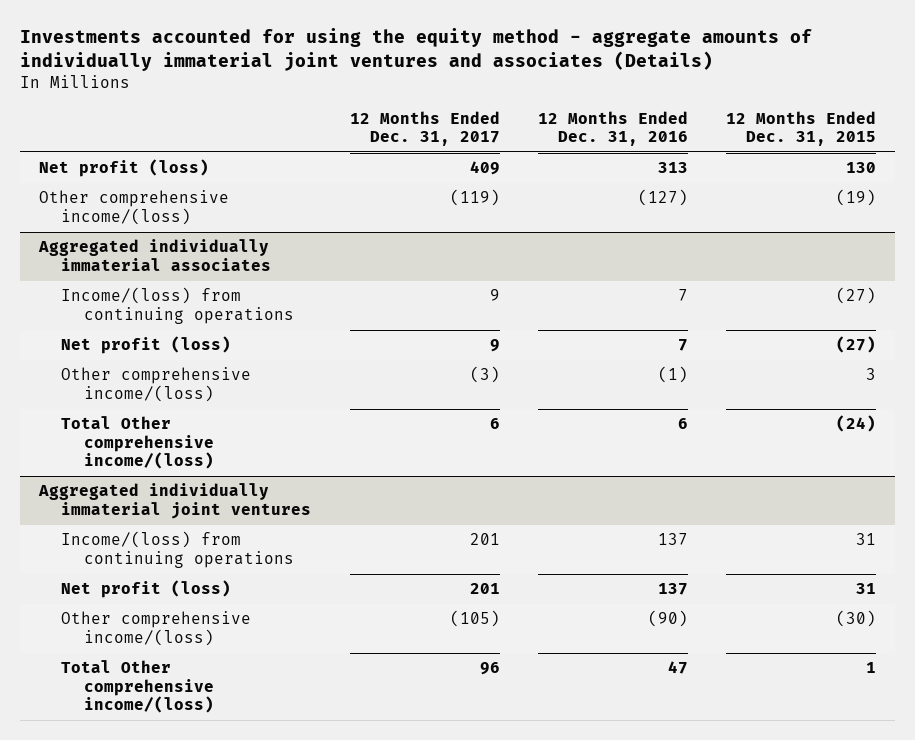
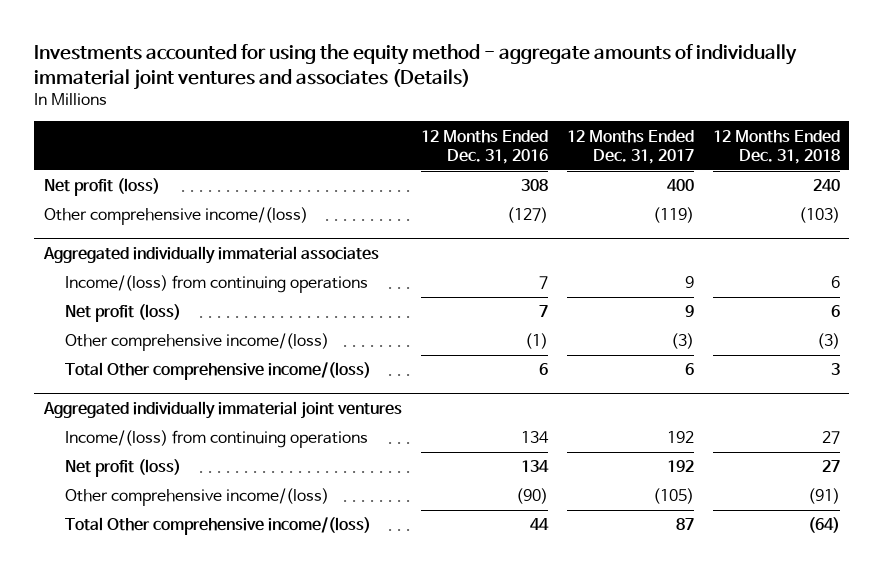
[725,110,876,147] 12 Months Ended Dec. 31, 2015 -> none
none -> [712,129,840,164] 12 Months Ended Dec. 31, 2018
[469,161,500,176] 409 -> [666,179,694,192] 400
[657,162,688,174] 313 -> [520,179,548,192] 308
[469,533,500,546] 201 -> [666,431,694,444] 192
[657,533,688,546] 137 -> [520,431,549,444] 134
[469,583,500,595] 201 -> [666,460,694,473] 192
[657,583,688,596] 137 -> [520,460,549,473] 134
[479,662,500,676] 96 -> [675,518,694,531] 87
[667,661,688,675] 47 -> [529,518,549,531] 44

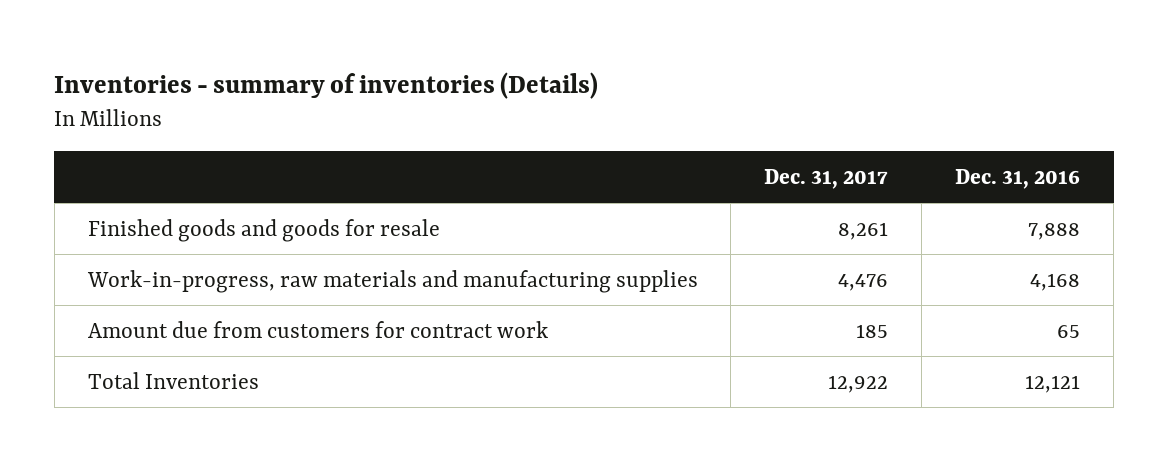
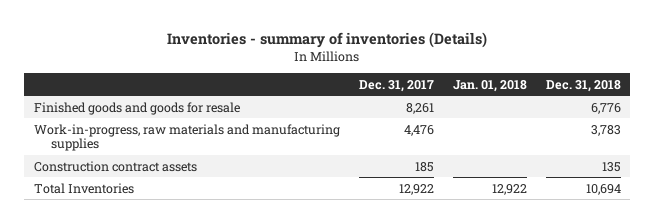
[955,168,1081,189] Dec. 31, 2016 -> none
none -> [452,79,527,92] Jan. 01, 2018
none -> [545,79,621,92] Dec. 31, 2018
[87,320,548,338] Amount due from customers for contract work -> [33,160,197,172] Construction contract assets

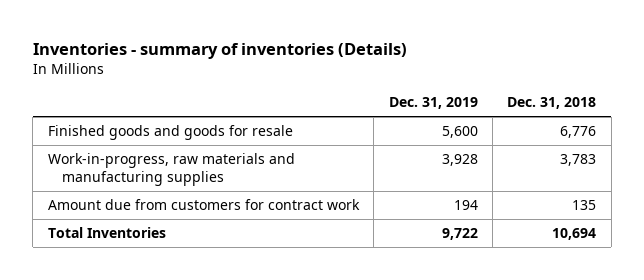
[358,79,434,92] Dec. 31, 2017 -> none
[452,79,527,92] Jan. 01, 2018 -> none
none -> [388,97,478,110] Dec. 31, 2019
[33,160,197,172] Construction contract assets -> [47,199,360,211] Amount due from customers for contract work

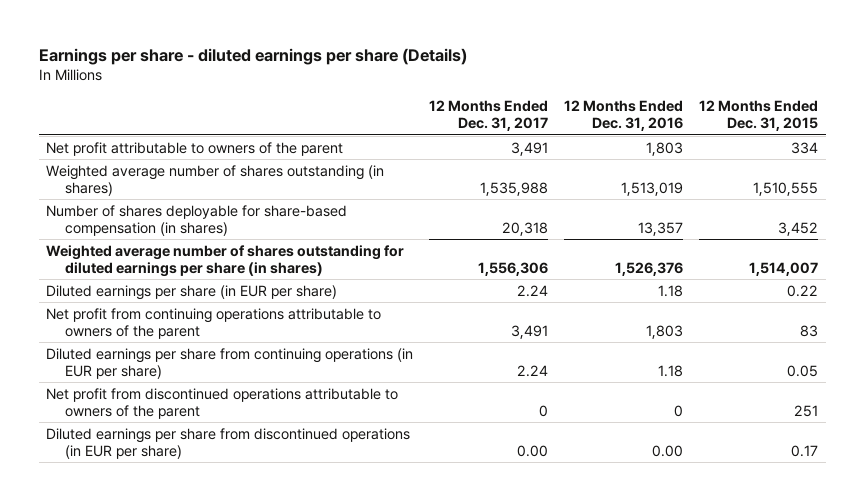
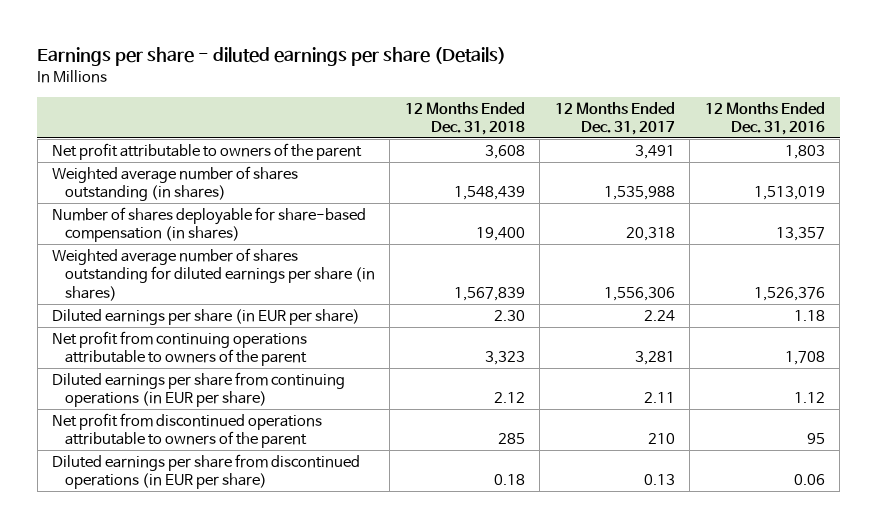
[699,99,819,132] 12 Months Ended Dec. 31, 2015 -> none
none -> [404,101,525,136] 12 Months Ended Dec. 31, 2018
[511,324,549,339] 3,491 -> [634,351,675,366] 3,281
[646,324,684,339] 1,803 -> [784,351,825,366] 1,708
[517,364,549,377] 2.24 -> [643,392,675,404] 2.11
[658,364,684,377] 1.18 -> [793,392,825,404] 1.12
[539,404,549,417] 0 -> [647,433,675,445] 210
[674,404,684,417] 0 -> [806,433,825,445] 95
[517,444,549,457] 0.00 -> [643,474,675,486] 0.13
[652,444,684,457] 0.00 -> [793,474,825,486] 0.06

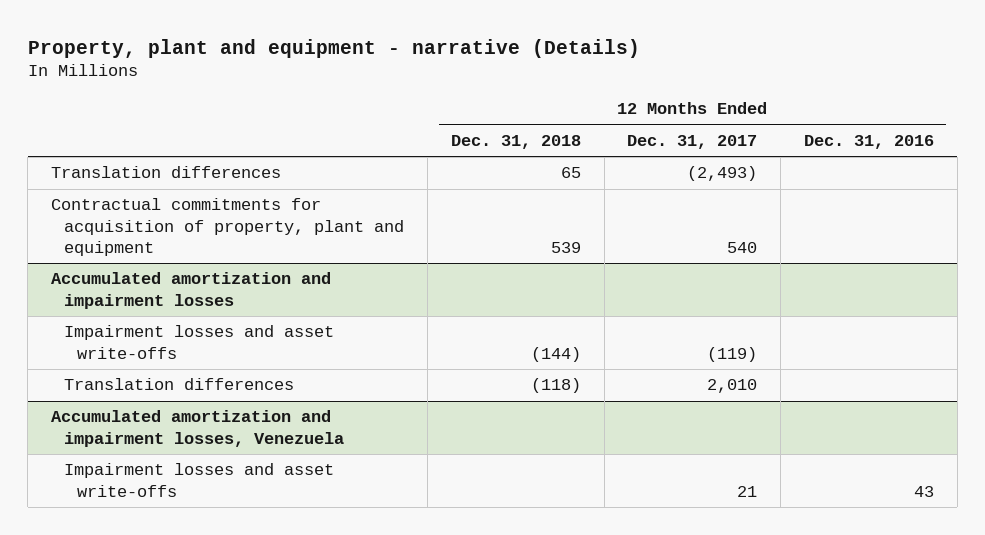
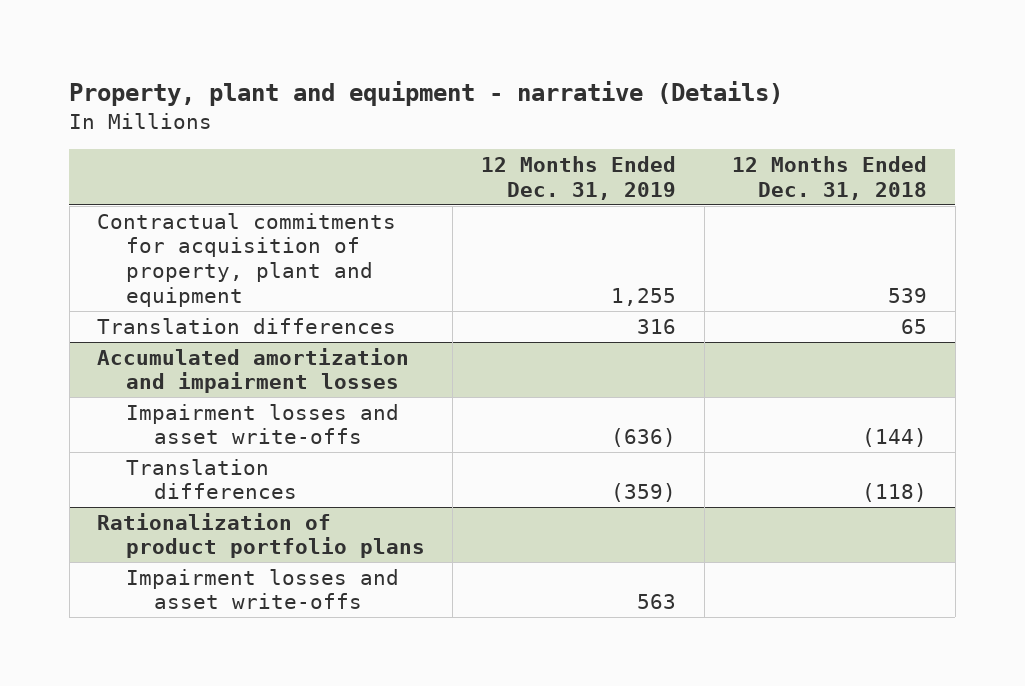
[627,134,758,149] Dec. 31, 2017 -> none
[804,134,935,149] Dec. 31, 2016 -> none
none -> [481,156,677,200] 12 Months Ended Dec. 31, 2019
[50,166,281,179] Translation differences -> [97,317,397,334] Translation differences
[50,410,345,447] Accumulated amortization and impairment losses, Venezuela -> none
none -> [97,512,425,559] Rationalization of product portfolio plans

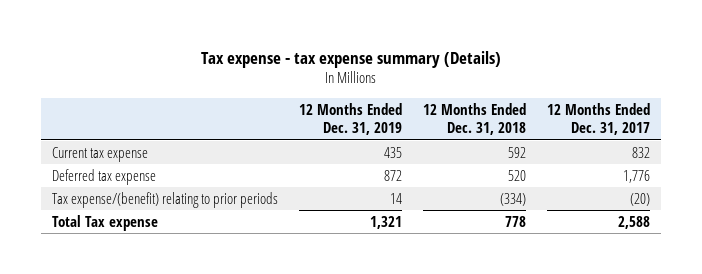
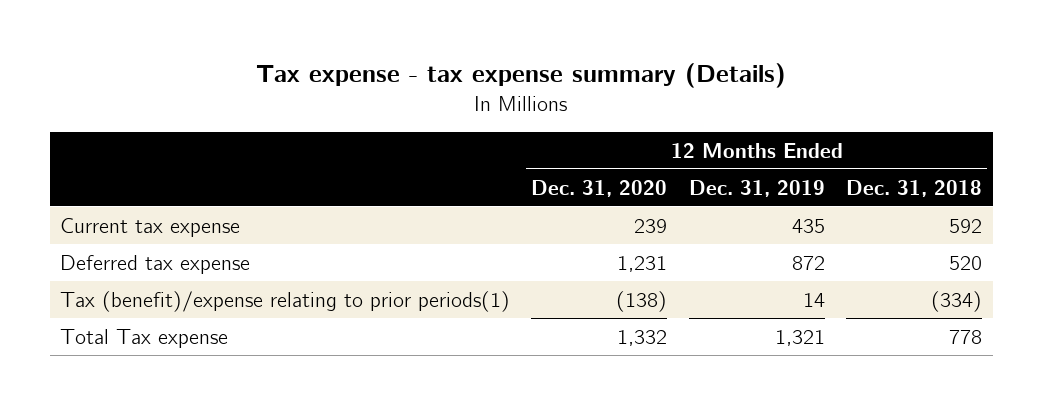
[547,102,651,136] 12 Months Ended Dec. 31, 2017 -> none
none -> [531,179,668,197] Dec. 31, 2020
[51,191,278,208] Tax expense/(benefit) relating to prior periods -> [60,290,511,312] Tax (benefit)/expense relating to prior periods(1)

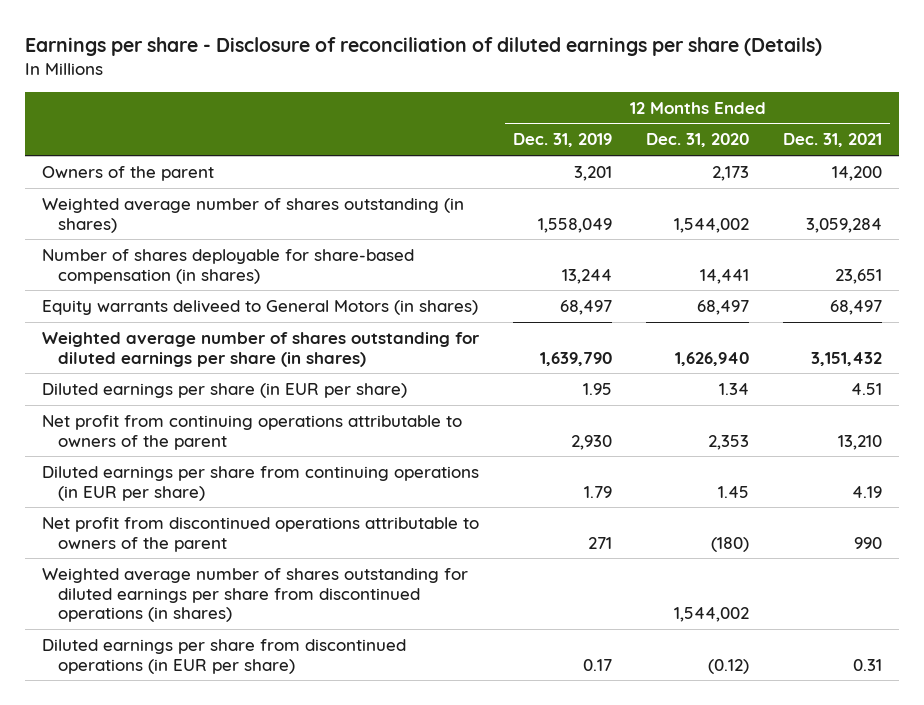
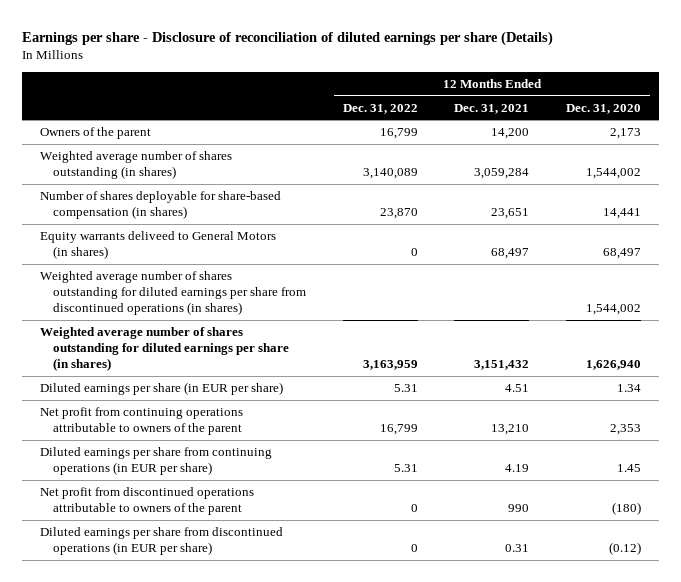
[513,133,613,148] Dec. 31, 2019 -> none
none -> [342,103,418,114] Dec. 31, 2022
[42,567,469,623] Weighted average number of shares outstanding for diluted earnings per share from discontinued operations (in shares) -> [40,270,307,315] Weighted average number of shares outstanding for diluted earnings per share from discontinued operations (in shares)

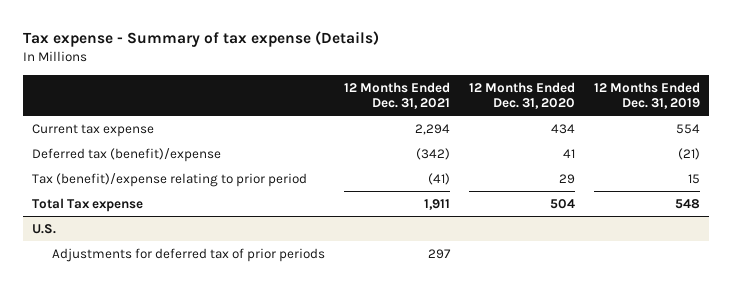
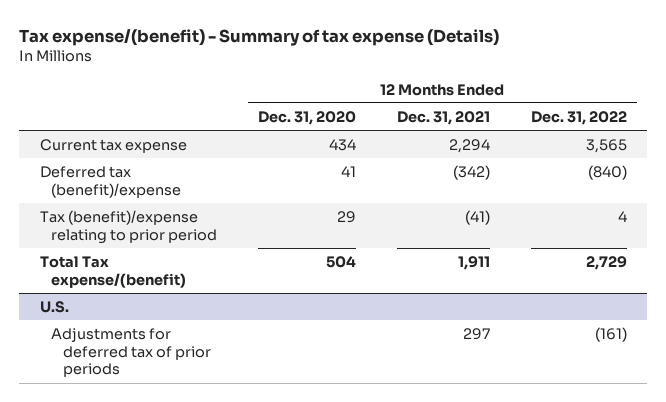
[22,31,379,48] Tax expense - Summary of tax expense (Details) -> [19,28,500,46] Tax expense/(benefit) - Summary of tax expense (Details)
[593,81,700,109] 12 Months Ended Dec. 31, 2019 -> none
none -> [530,110,627,125] Dec. 31, 2022
[32,197,144,212] Total Tax expense -> [39,255,187,288] Total Tax expense/(benefit)

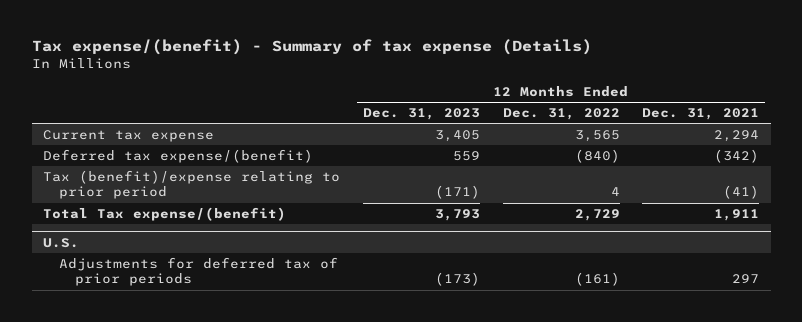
[257,110,356,125] Dec. 31, 2020 -> none
none -> [362,108,480,121] Dec. 31, 2023
[39,165,182,198] Deferred tax (benefit)/expense -> [42,149,313,164] Deferred tax expense/(benefit)

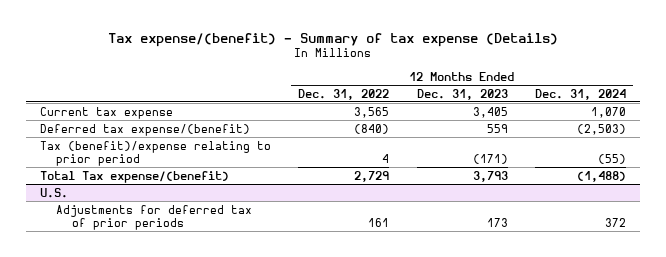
[642,108,760,121] Dec. 31, 2021 -> none
none -> [535,88,627,100] Dec. 31, 2024
[434,272,480,287] (173) -> [486,217,508,227] 173
[574,272,620,287] (161) -> [368,217,390,227] 161

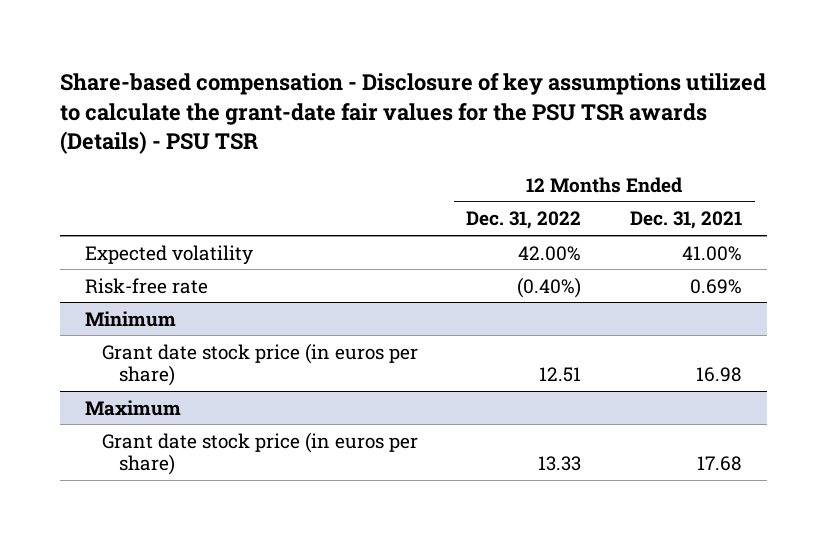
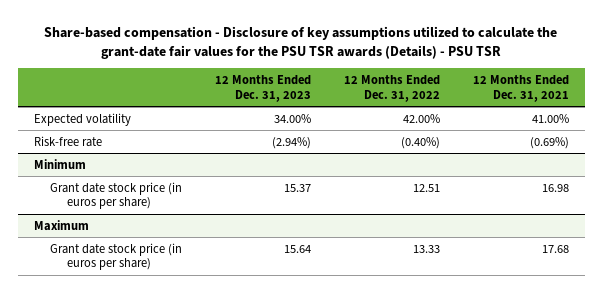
none -> [215,75,312,102] 12 Months Ended Dec. 31, 2023
[690,278,743,294] 0.69% -> [529,136,569,149] (0.69%)

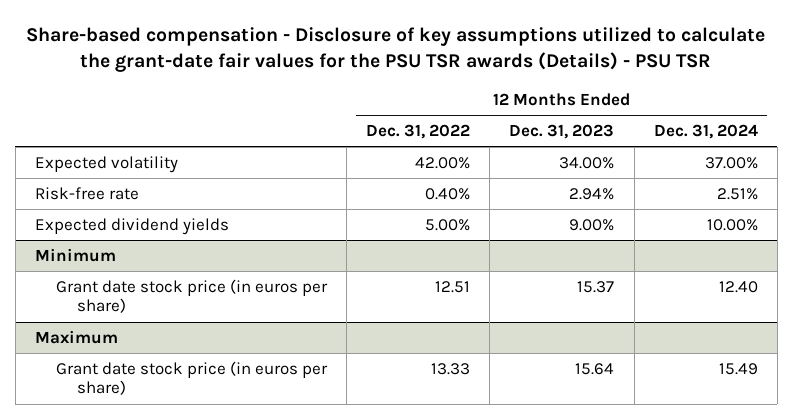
[472,75,569,102] 12 Months Ended Dec. 31, 2021 -> none
none -> [653,124,758,140] Dec. 31, 2024
[272,136,312,149] (2.94%) -> [569,187,615,200] 2.94%
[400,136,440,149] (0.40%) -> [425,187,471,200] 0.40%
none -> [34,217,229,235] Expected dividend yields

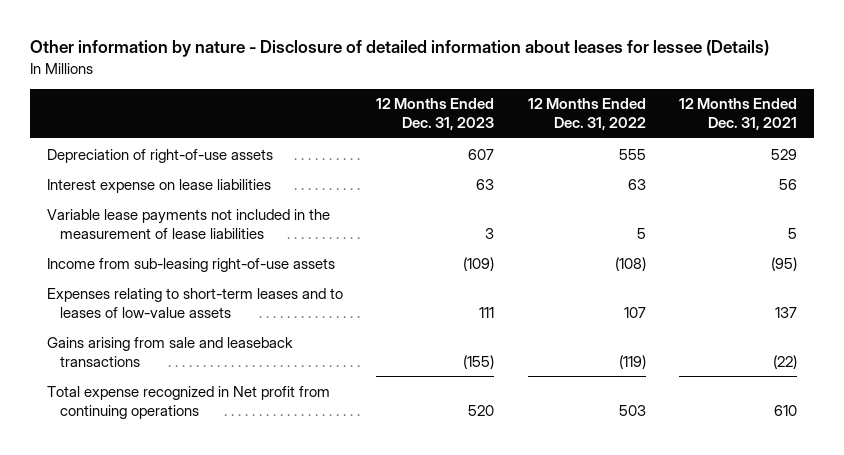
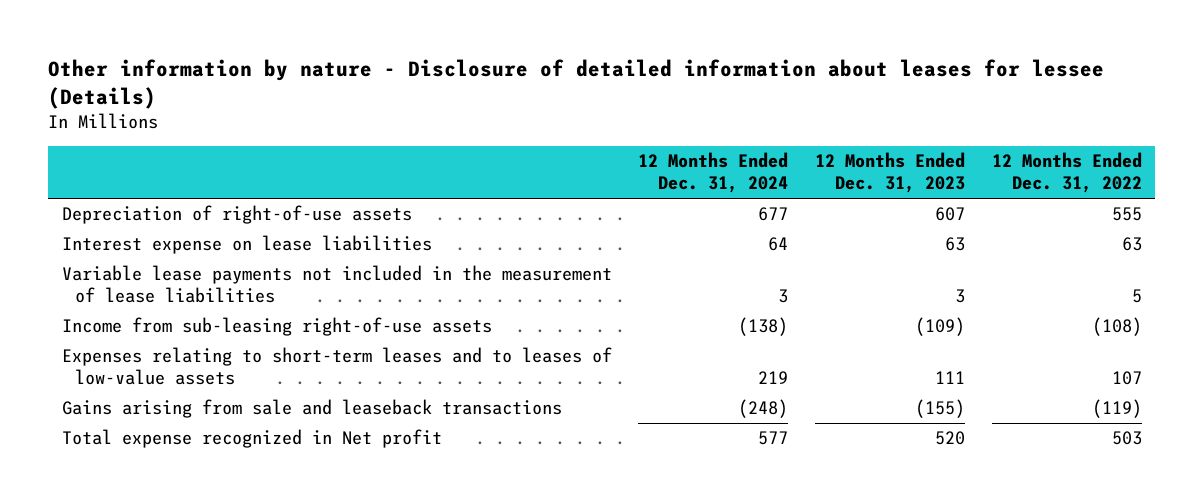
[679,98,798,131] 12 Months Ended Dec. 31, 2021 -> none
none -> [638,152,789,194] 12 Months Ended Dec. 31, 2024
[47,385,331,419] Total expense recognized in Net profit from continuing operations -> [61,429,442,449] Total expense recognized in Net profit

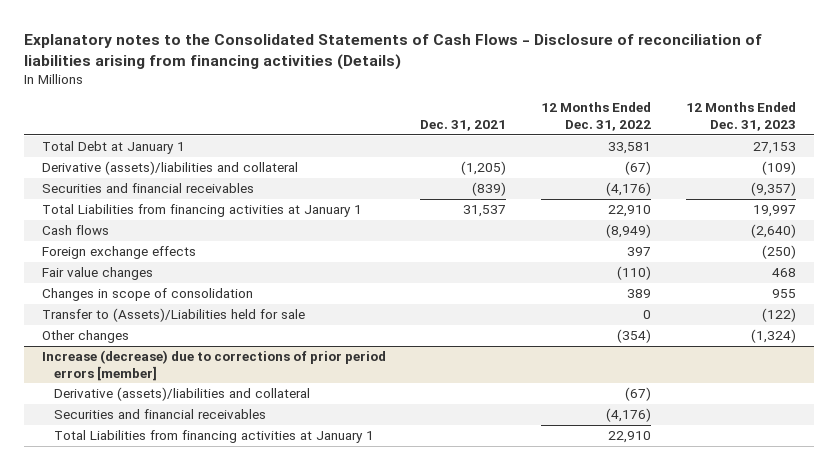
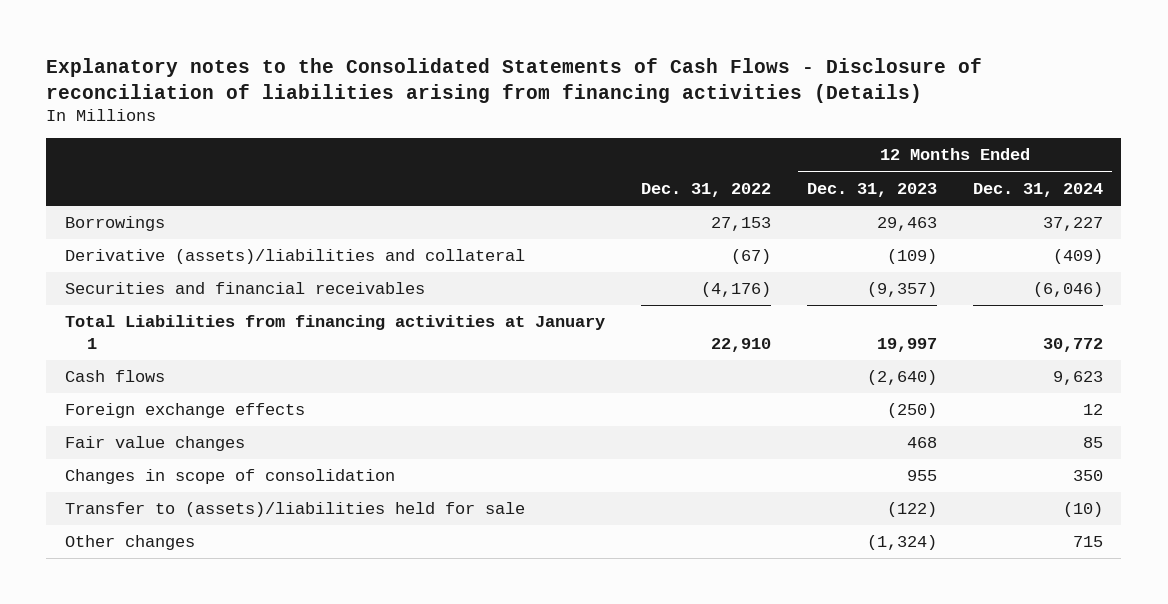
[420,120,507,132] Dec. 31, 2021 -> none
[541,102,652,132] 12 Months Ended Dec. 31, 2022 -> none
none -> [640,182,771,197] Dec. 31, 2022
none -> [973,182,1104,197] Dec. 31, 2024
[41,141,185,155] Total Debt at January 1 -> none
none -> [64,216,165,232] Borrowings
[41,308,305,323] Transfer to (Assets)/Liabilities held for sale -> [64,502,525,518] Transfer to (assets)/liabilities held for sale
[41,350,386,381] Increase (decrease) due to corrections of prior period errors [member] -> none
[54,387,311,402] Derivative (assets)/liabilities and collateral -> none
[54,409,267,420] Securities and financial receivables -> none
[54,430,375,444] Total Liabilities from financing activities at January 1 -> none

